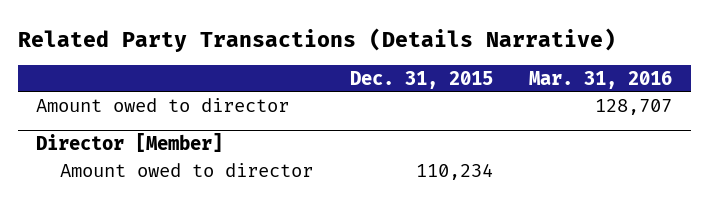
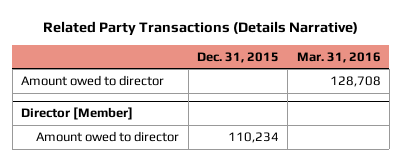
[595,98,673,115] 128,707 -> [329,75,381,87] 128,708

